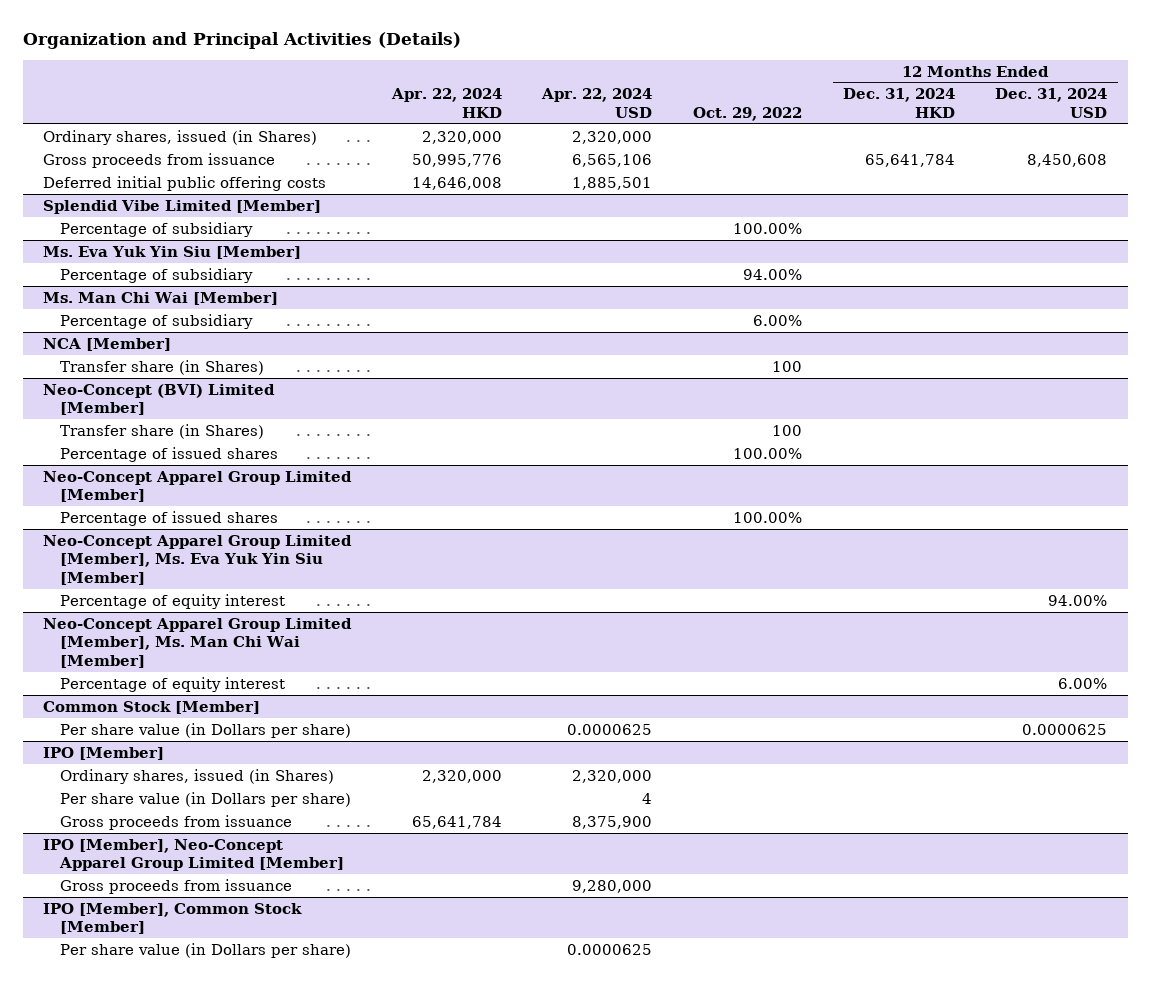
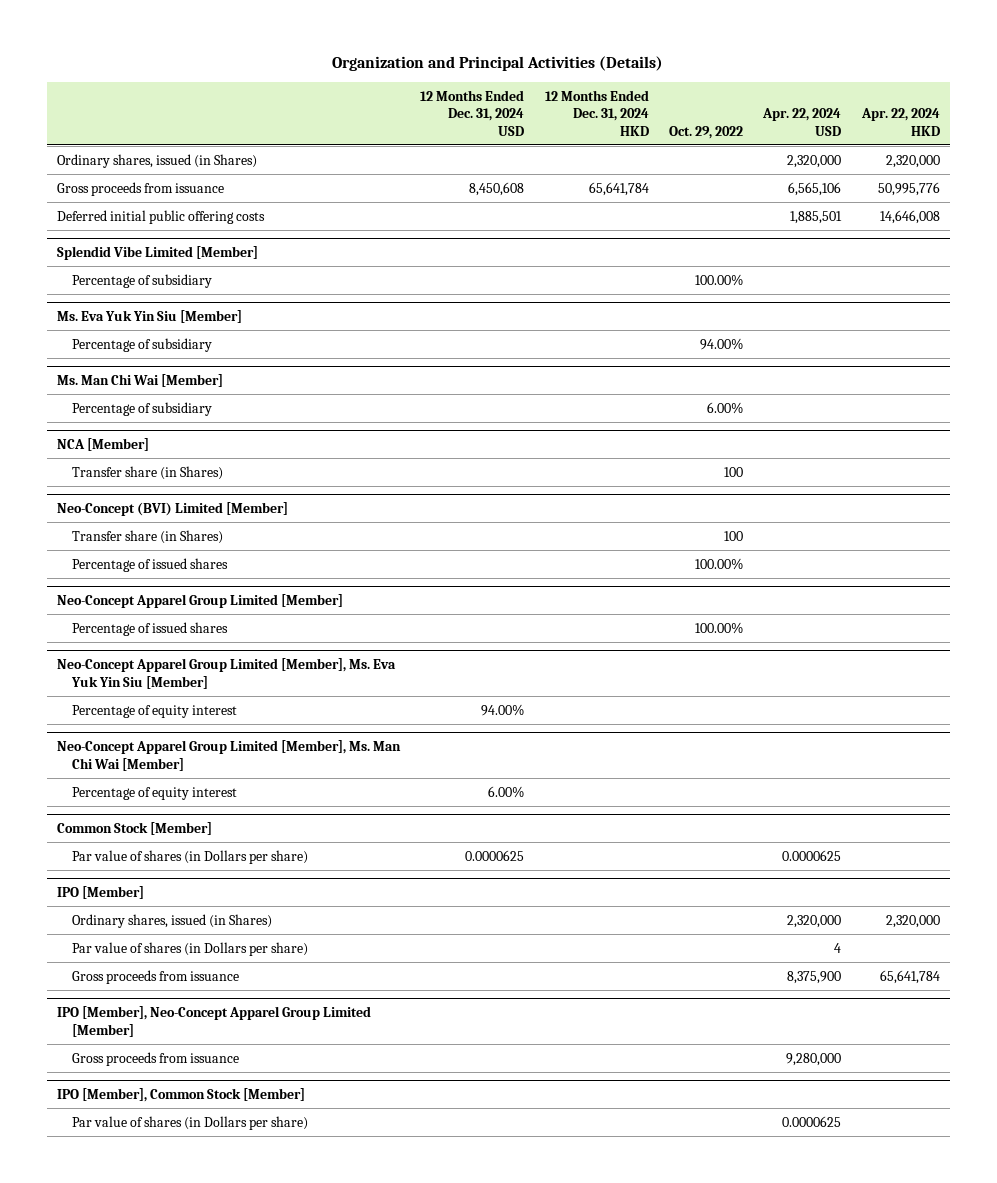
[60,722,352,738] Per share value (in Dollars per share) -> [71,849,308,864] Par value of shares (in Dollars per share)
[60,791,352,807] Per share value (in Dollars per share) -> [71,941,308,956] Par value of shares (in Dollars per share)
[60,942,352,958] Per share value (in Dollars per share) -> [71,1115,308,1130] Par value of shares (in Dollars per share)

